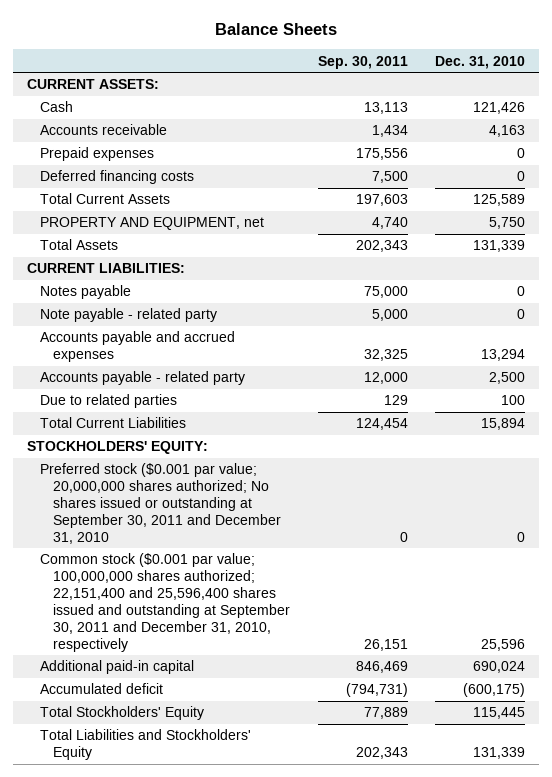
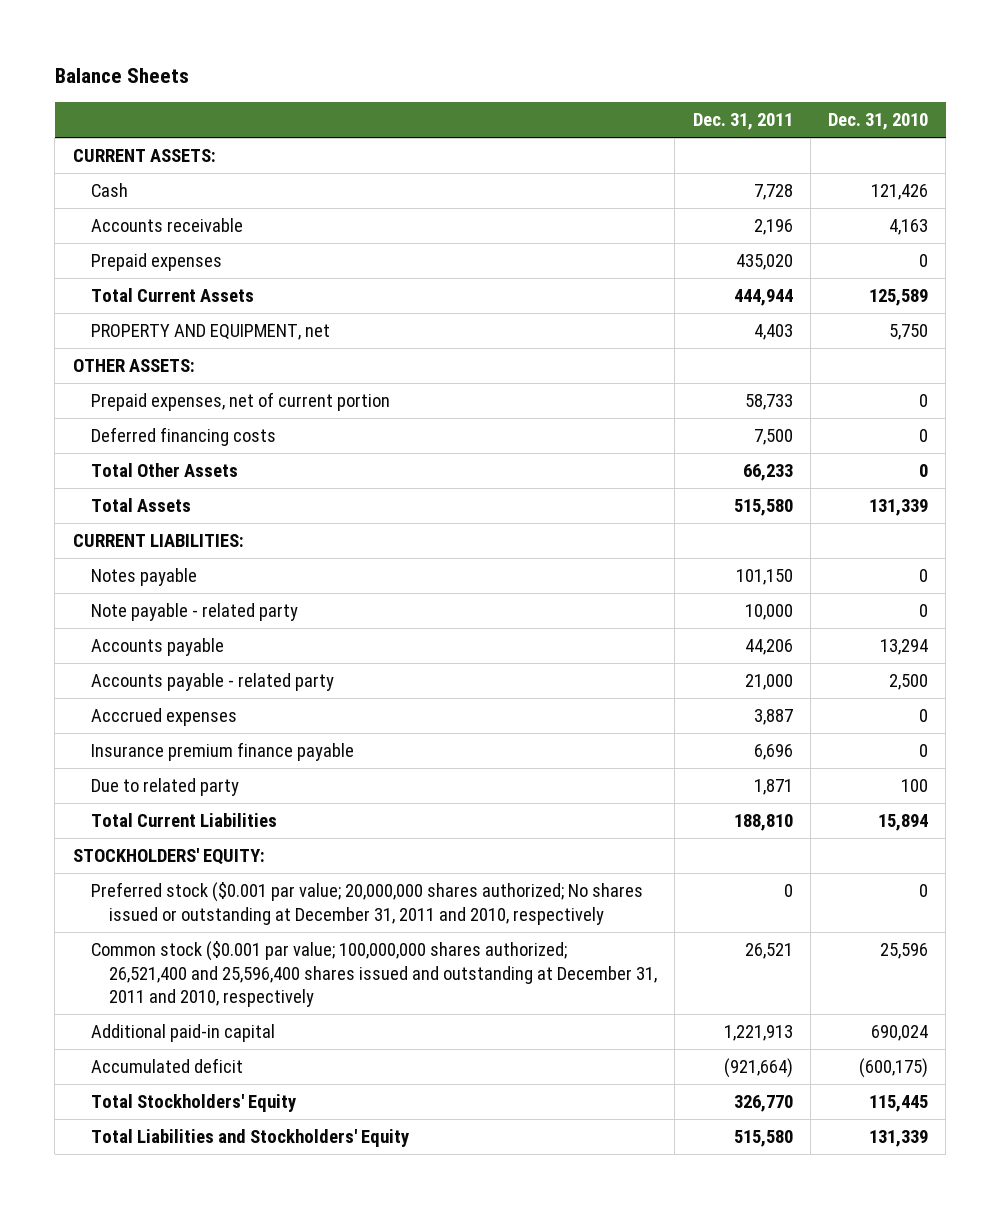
[317,55,408,69] Sep. 30, 2011 -> none
none -> [692,112,793,130] Dec. 31, 2011
none -> [72,359,195,373] OTHER ASSETS:
none -> [90,392,390,412] Prepaid expenses, net of current portion
[40,170,195,185] Deferred financing costs -> [90,427,276,447] Deferred financing costs
none -> [90,463,238,478] Total Other Assets
[40,331,236,363] Accounts payable and accrued expenses -> [90,638,224,657] Accounts payable
none -> [90,708,237,727] Acccrued expenses
none -> [90,742,354,762] Insurance premium finance payable
[40,394,178,409] Due to related parties -> [90,778,239,797] Due to related party
[40,463,282,544] Preferred stock ($0.001 par value; 20,000,000 shares authorized; No shares issued or outstanding at September 30, 2011 and December 31, 2010 -> [90,882,643,925] Preferred stock ($0.001 par value; 20,000,000 shares authorized; No shares issued or outstanding at December 31, 2011 and 2010, respectively
[40,553,291,652] Common stock ($0.001 par value; 100,000,000 shares authorized; 22,151,400 and 25,596,400 shares issued and outstanding at September 30, 2011 and December 31, 2010, respectively -> [90,941,657,1008] Common stock ($0.001 par value; 100,000,000 shares authorized; 26,521,400 and 25,596,400 shares issued and outstanding at December 31, 2011 and 2010, respectively

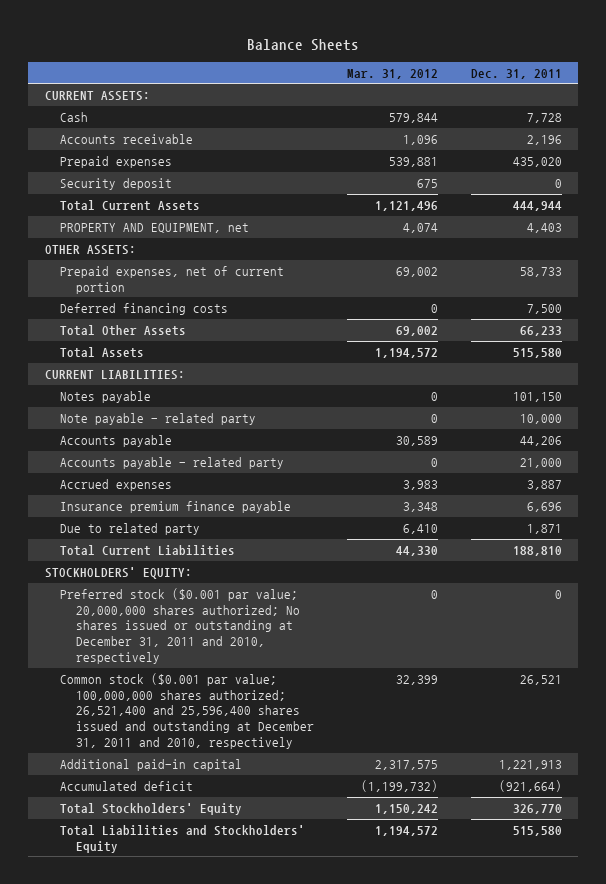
[828,112,929,130] Dec. 31, 2010 -> none
none -> [346,68,438,79] Mar. 31, 2012
none -> [60,177,173,190] Security deposit
[90,708,237,727] Acccrued expenses -> [60,478,173,491] Accrued expenses

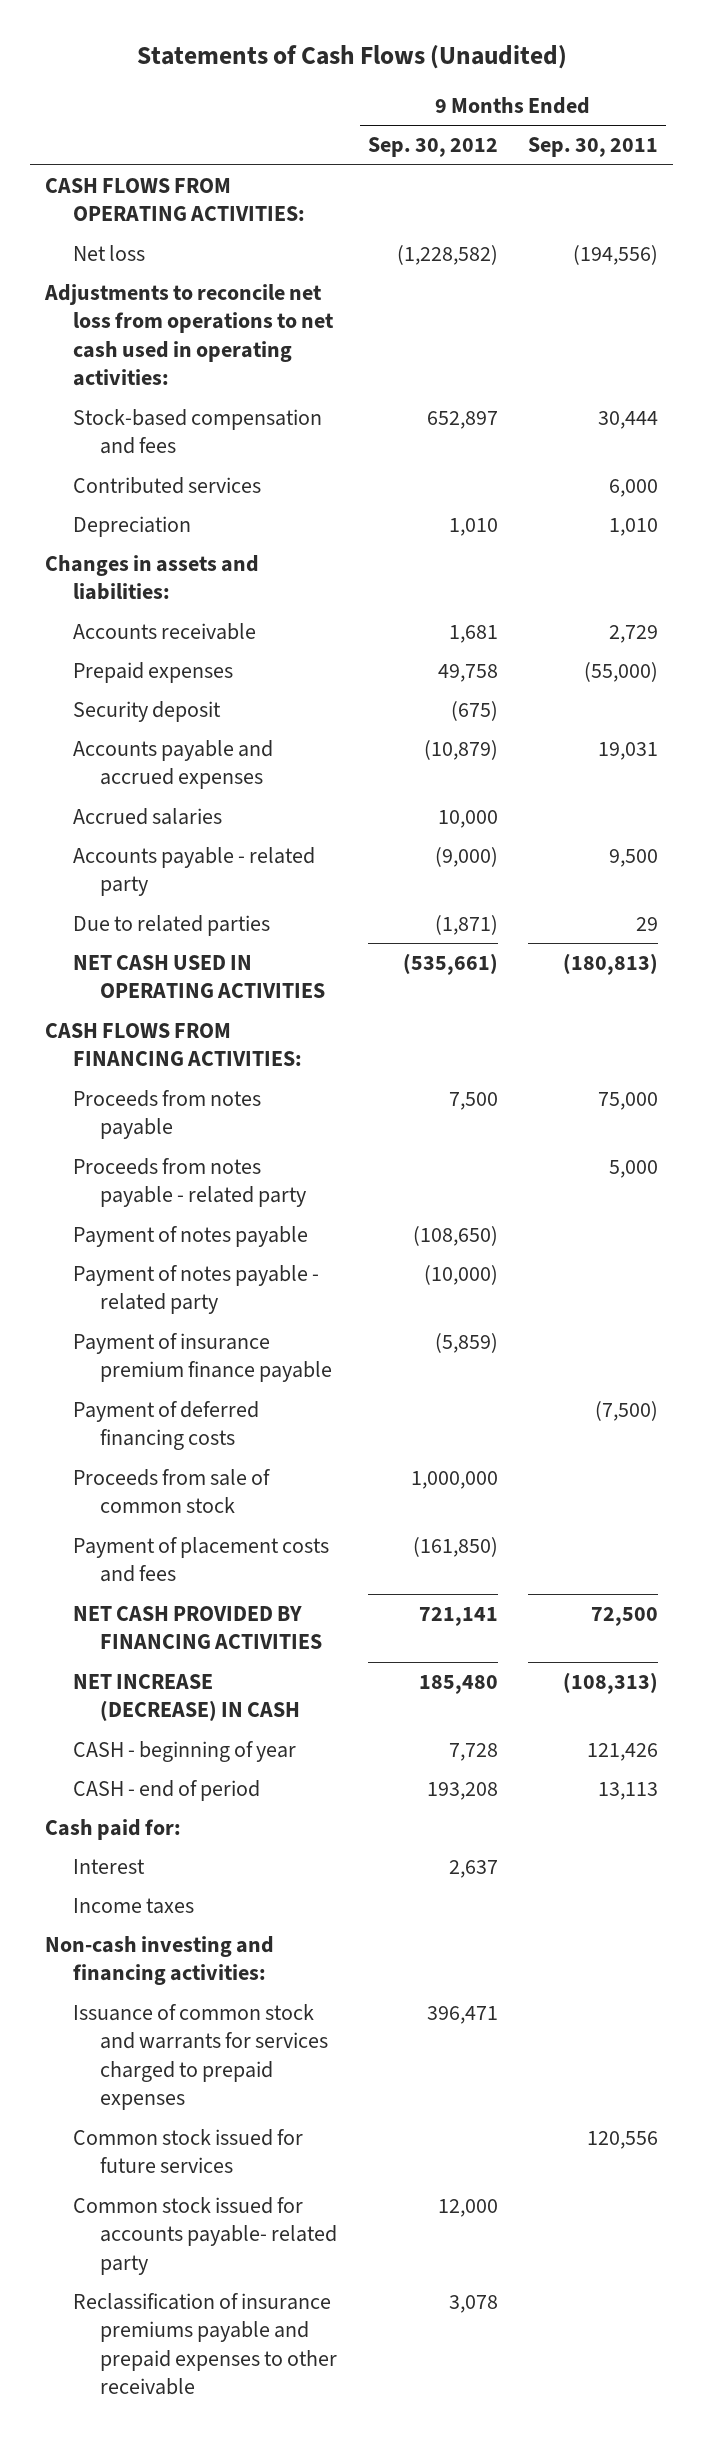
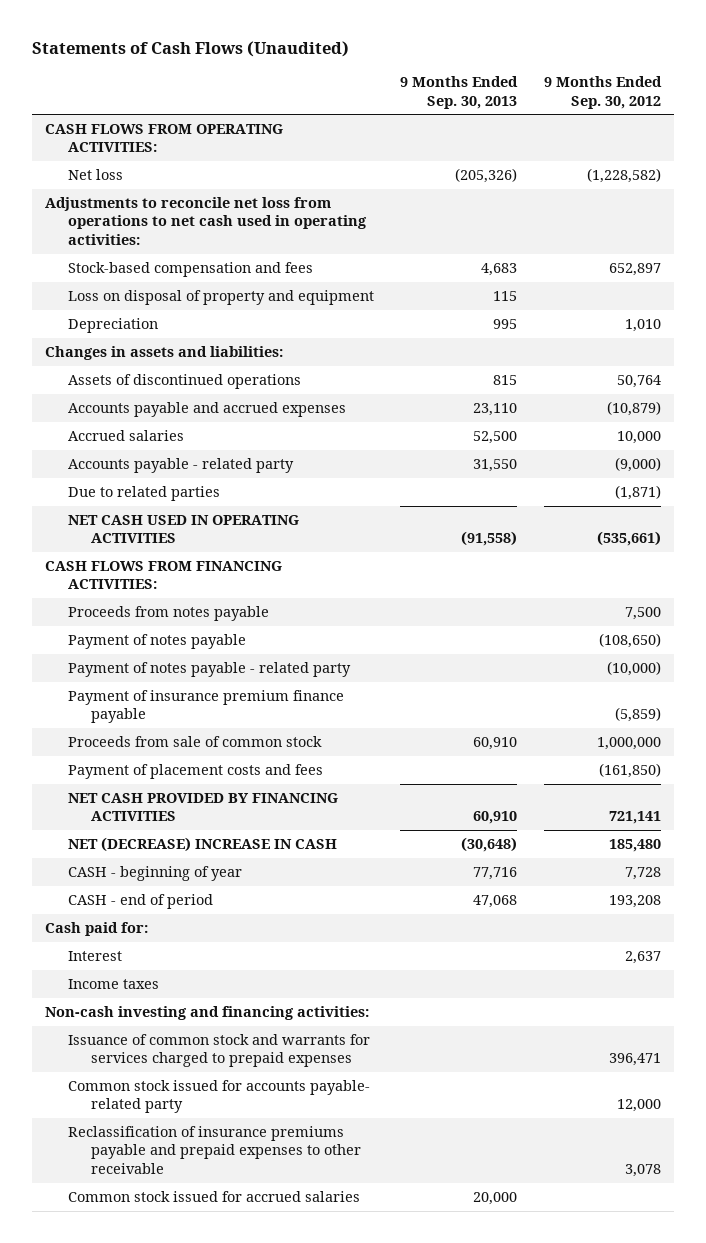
[528,137,659,158] Sep. 30, 2011 -> none
none -> [400,76,519,109] 9 Months Ended Sep. 30, 2013
[72,476,261,494] Contributed services -> none
none -> [67,289,374,305] Loss on disposal of property and equipment
[72,622,256,640] Accounts receivable -> none
[72,661,233,683] Prepaid expenses -> none
[72,700,221,722] Security deposit -> none
none -> [67,373,301,389] Assets of discontinued operations
[72,1157,307,1208] Proceeds from notes payable - related party -> none
[72,1400,259,1451] Payment of deferred financing costs -> none
[72,1673,301,1722] NET INCREASE (DECREASE) IN CASH -> [67,836,337,852] NET (DECREASE) INCREASE IN CASH
[72,2128,303,2174] Common stock issued for future services -> none
none -> [67,1190,360,1202] Common stock issued for accrued salaries

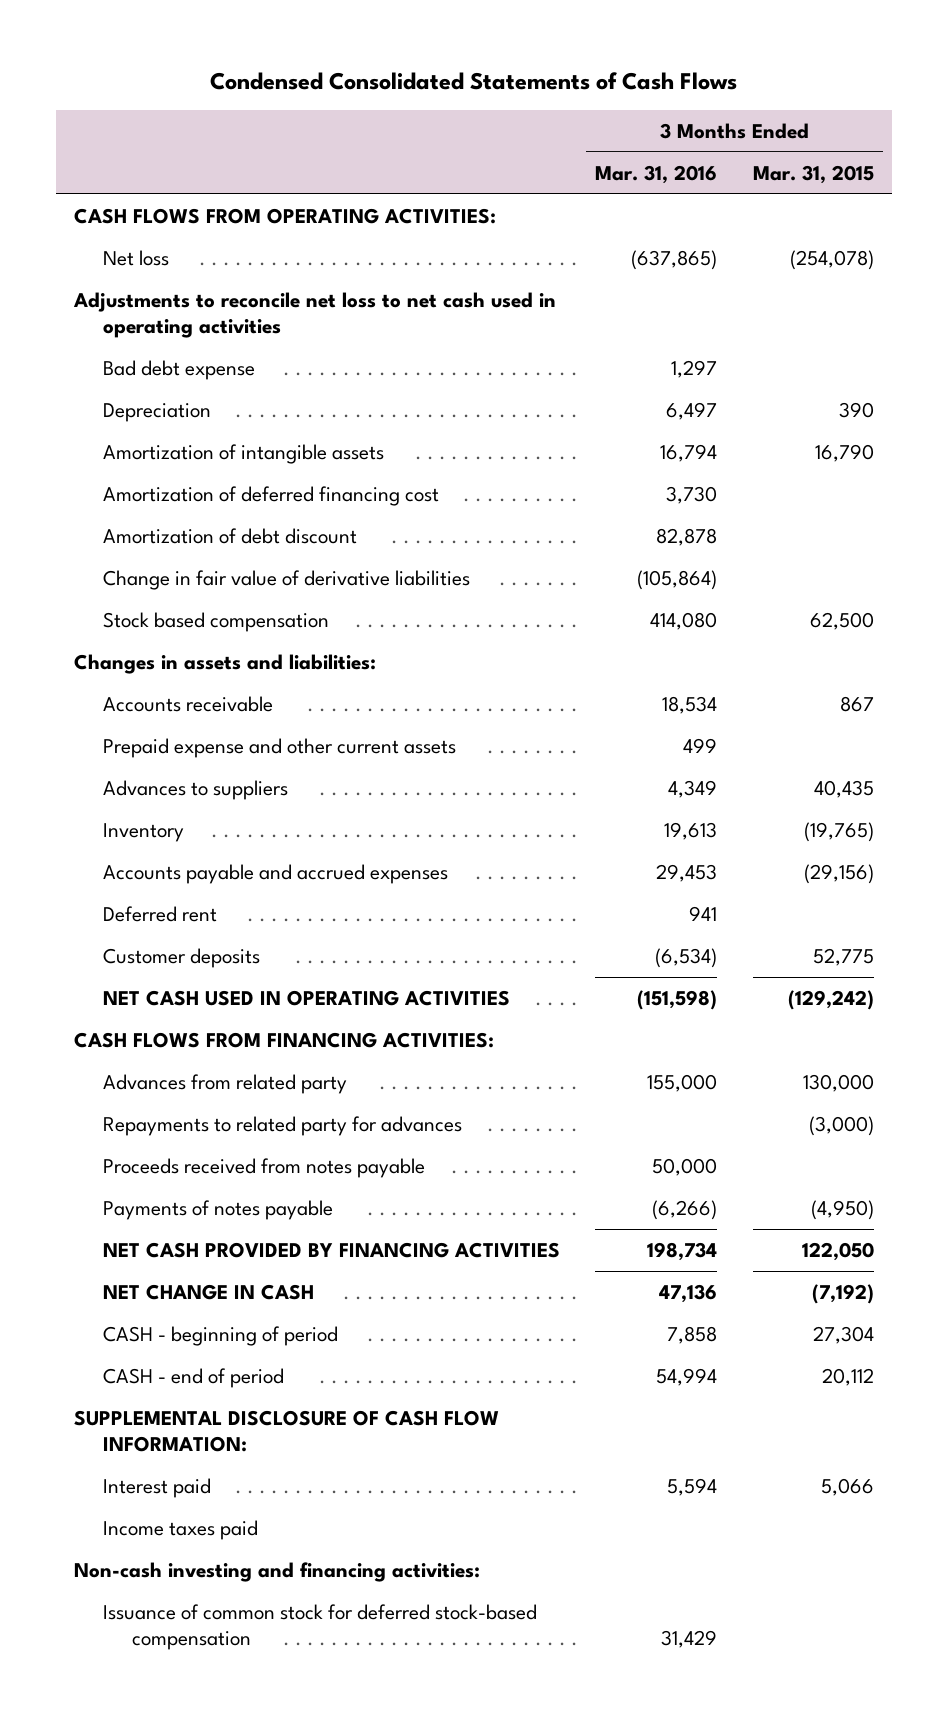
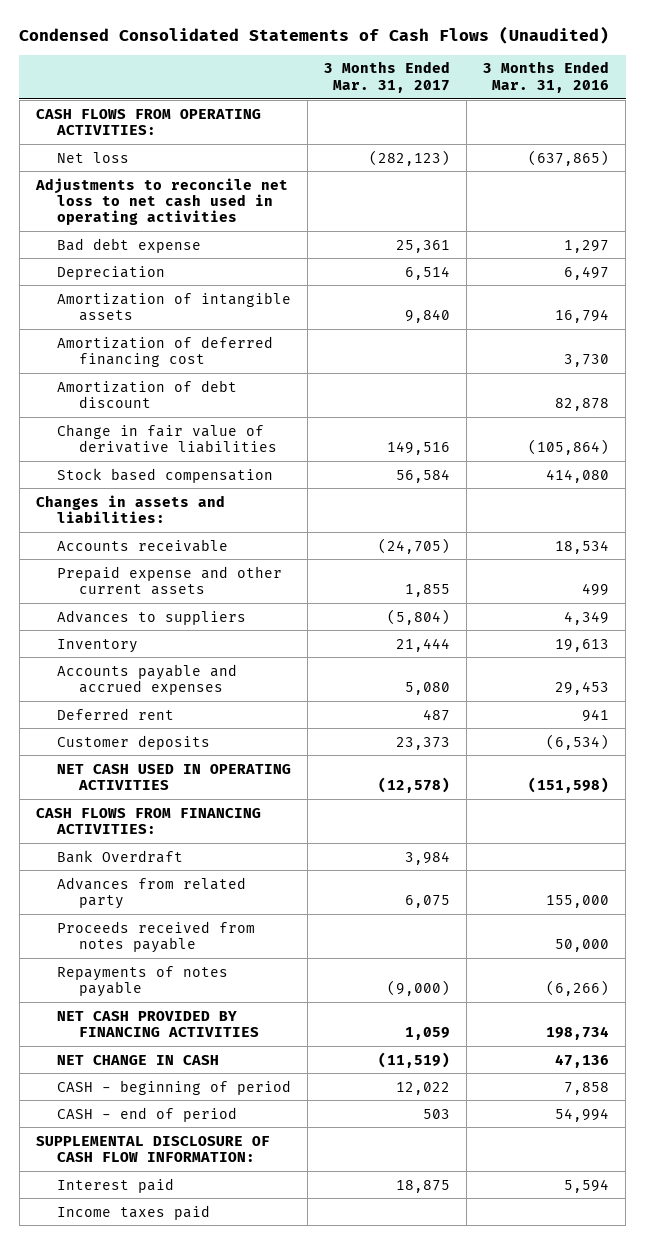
[209,71,737,90] Condensed Consolidated Statements of Cash Flows -> [19,25,610,44] Condensed Consolidated Statements of Cash Flows (Unaudited)
[752,164,874,184] Mar. 31, 2015 -> none
none -> [324,61,451,93] 3 Months Ended Mar. 31, 2017
none -> [57,849,184,863] Bank Overdraft
[102,1115,462,1136] Repayments to related party for advances -> none
[102,1199,333,1220] Payments of notes payable -> [57,965,229,997] Repayments of notes payable
[73,1561,480,1582] Non-cash investing and financing activities: -> none
[102,1603,537,1651] Issuance of common stock for deferred stock-based compensation -> none

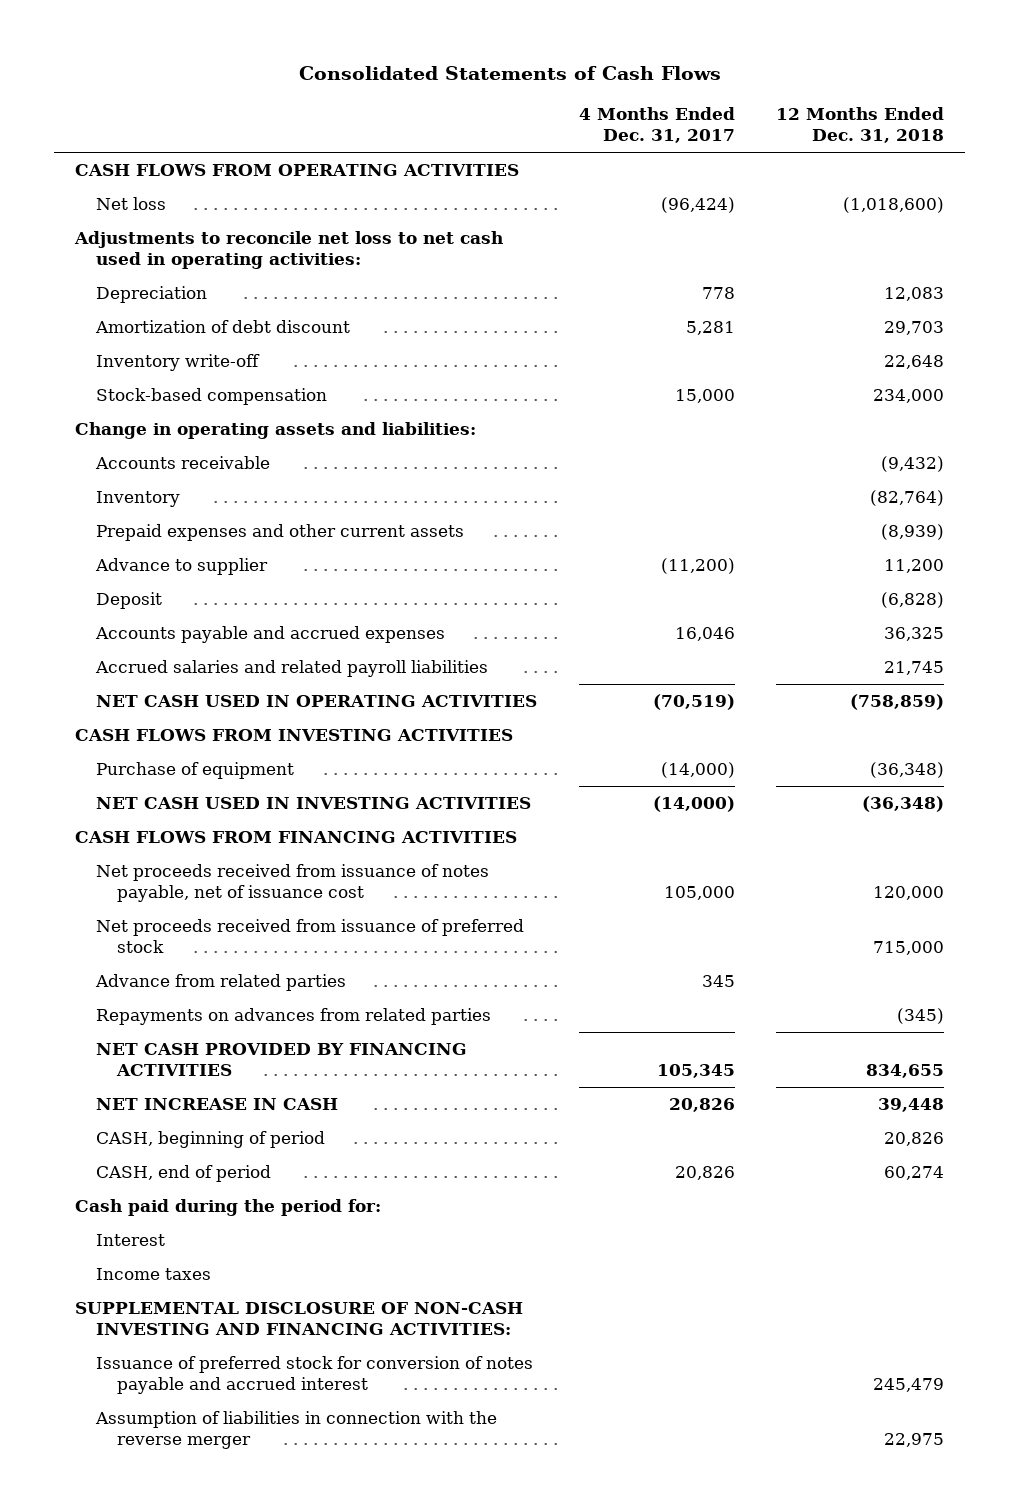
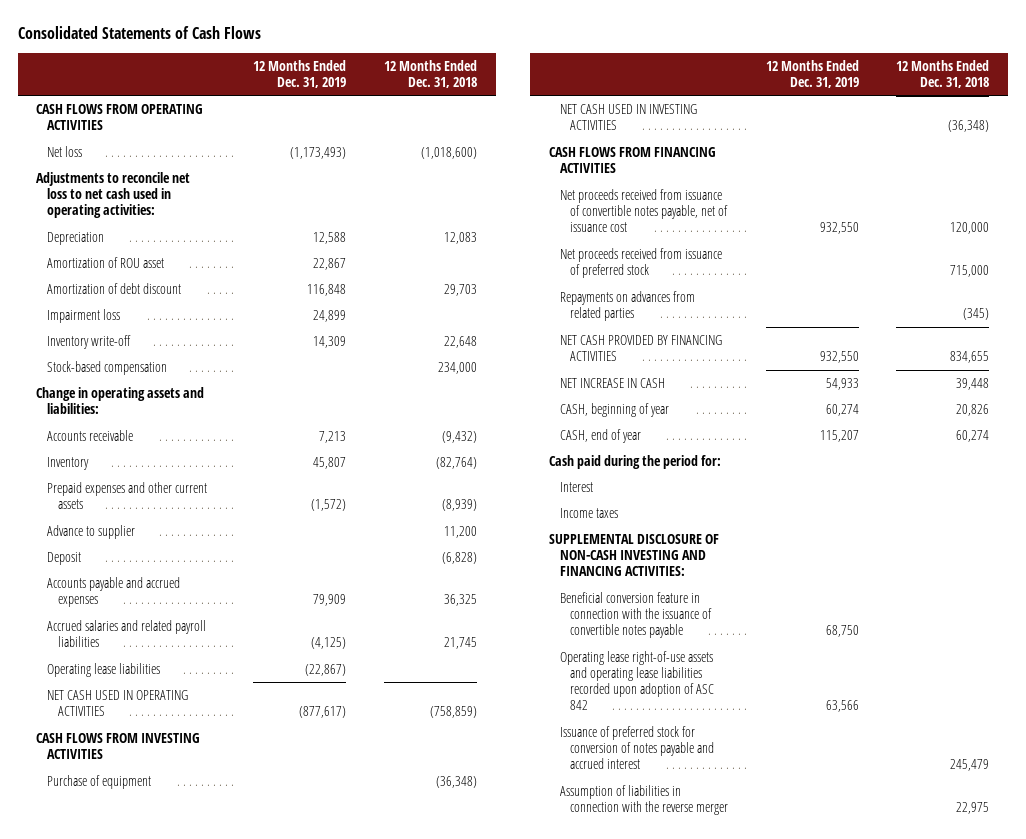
[578,106,735,144] 4 Months Ended Dec. 31, 2017 -> none
none -> [253,59,347,89] 12 Months Ended Dec. 31, 2019
none -> [46,257,164,269] Amortization of ROU asset
none -> [46,309,120,324] Impairment loss
none -> [46,663,160,678] Operating lease liabilities
[95,864,489,903] Net proceeds received from issuance of notes payable, net of issuance cost -> [559,189,729,233] Net proceeds received from issuance of convertible notes payable, net of issuance cost
[94,974,346,992] Advance from related parties -> none
[95,1131,325,1149] CASH, beginning of period -> [559,403,669,418] CASH, beginning of year
[95,1165,271,1183] CASH, end of period -> [559,429,641,444] CASH, end of year
none -> [559,592,713,639] Beneficial conversion feature in connection with the issuance of convertible notes payable
none -> [559,651,715,711] Operating lease right-of-use assets and operating lease liabilities recorded upon adoption of ASC 842

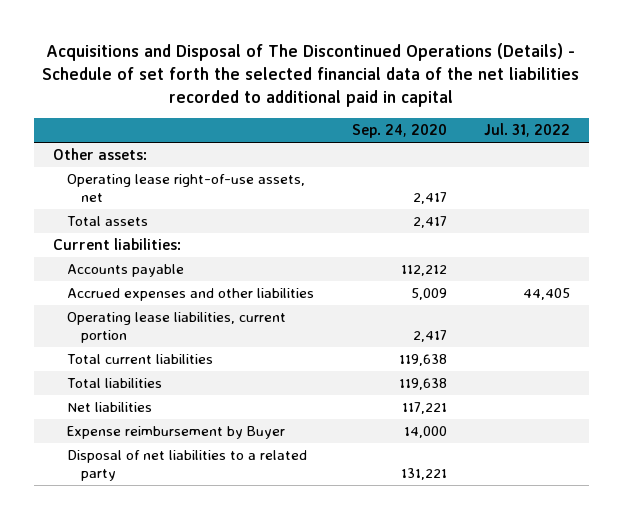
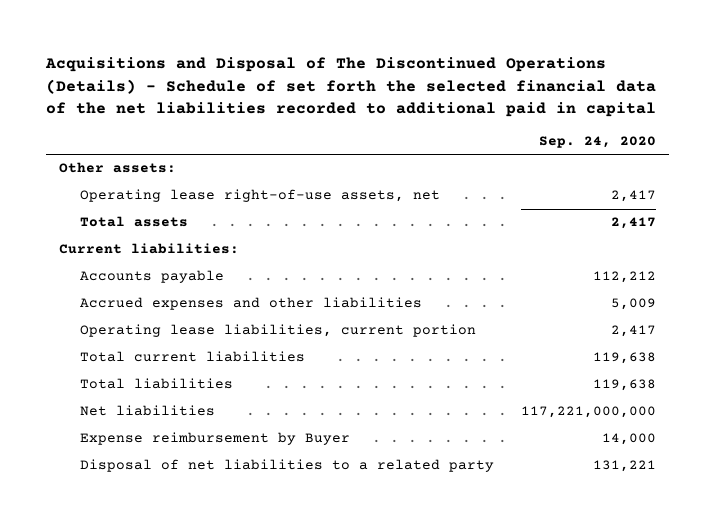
[484,123,571,138] Jul. 31, 2022 -> none
[401,402,447,415] 117,221 -> [520,406,656,419] 117,221,000,000

